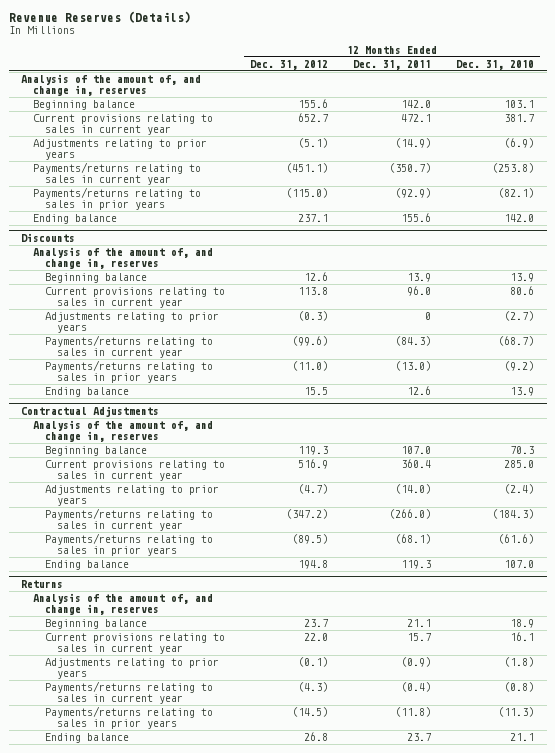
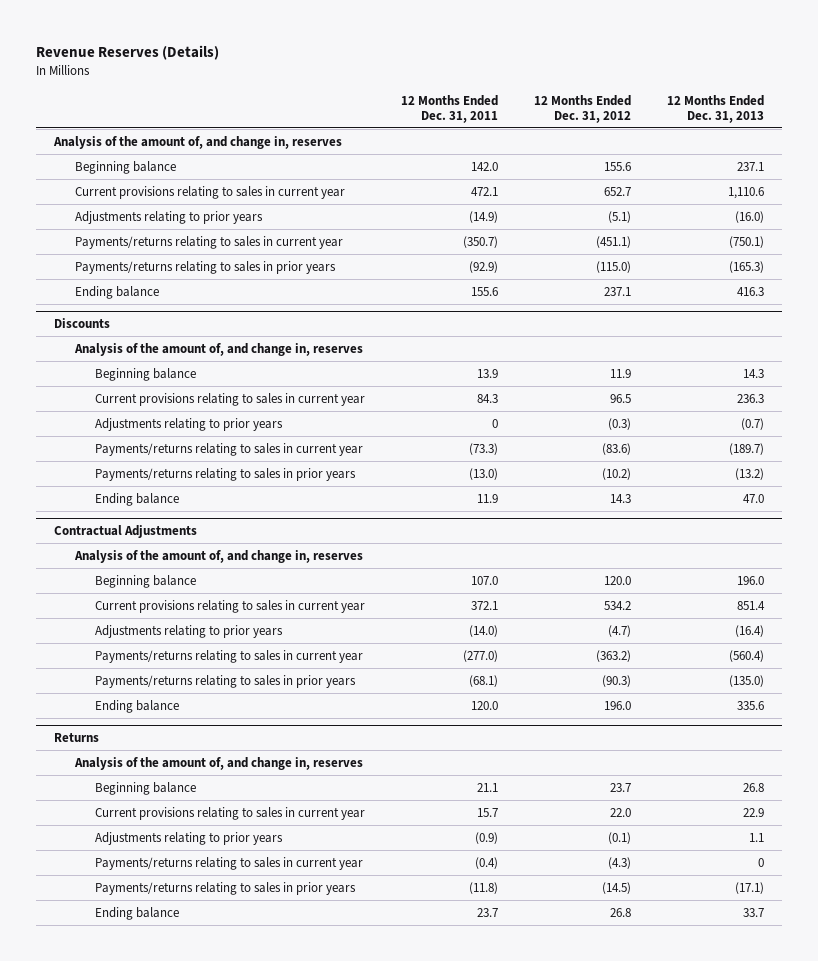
[456,59,535,70] Dec. 31, 2010 -> none
none -> [667,94,765,123] 12 Months Ended Dec. 31, 2013
[304,272,329,282] 12.6 -> [609,368,631,378] 11.9
[298,287,329,296] 113.8 -> [609,393,631,403] 96.5
[407,286,432,297] 96.0 -> [476,393,498,403] 84.3
[292,336,329,347] (99.6) -> [601,442,631,455] (83.6)
[395,336,432,347] (84.3) -> [468,442,498,455] (73.3)
[292,361,329,372] (11.0) -> [601,467,631,480] (10.2)
[304,387,329,396] 15.5 -> [609,493,631,503] 14.3
[407,386,432,396] 12.6 -> [476,493,498,503] 11.9
[298,446,329,456] 119.3 -> [603,575,631,585] 120.0
[298,459,329,470] 516.9 -> [603,600,631,610] 534.2
[401,459,432,469] 360.4 -> [470,600,498,610] 372.1
[286,509,329,520] (347.2) -> [595,649,631,662] (363.2)
[389,509,432,520] (266.0) -> [462,649,498,662] (277.0)
[292,534,329,545] (89.5) -> [601,674,631,687] (90.3)
[298,560,329,570] 194.8 -> [603,700,631,710] 196.0
[401,560,432,570] 119.3 -> [470,700,498,710] 120.0

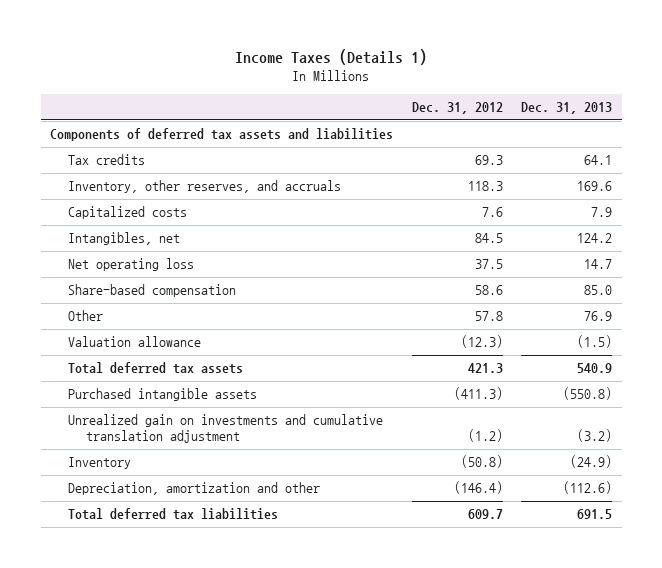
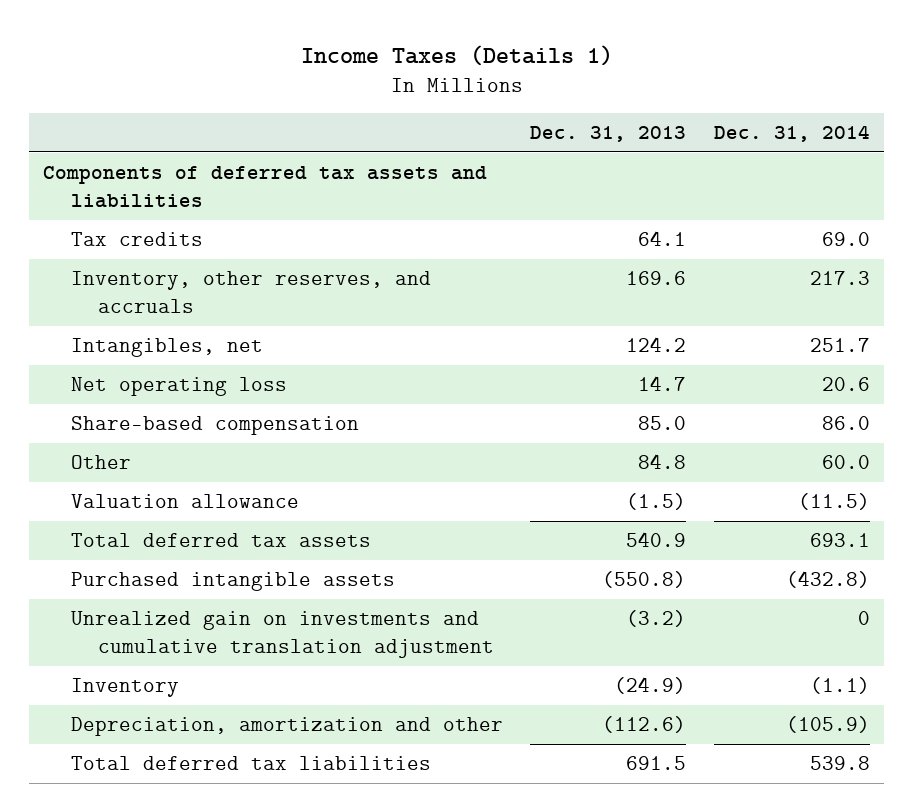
[411,102,503,115] Dec. 31, 2012 -> none
none -> [714,125,871,143] Dec. 31, 2014
[67,206,187,220] Capitalized costs -> none
[584,311,613,322] 76.9 -> [638,453,687,469] 84.8

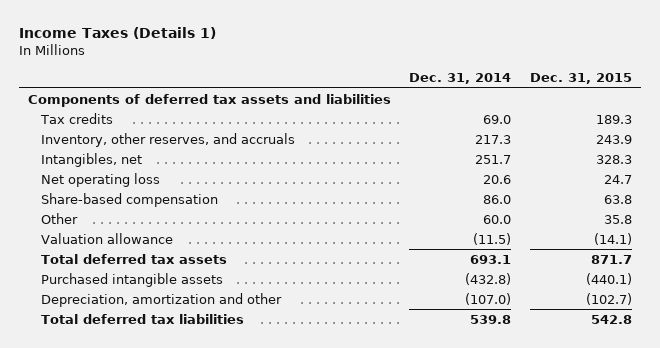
[530,126,687,143] Dec. 31, 2013 -> none
none -> [529,73,632,85] Dec. 31, 2015
[70,610,495,658] Unrealized gain on investments and cumulative translation adjustment -> none
[70,677,179,697] Inventory -> none
[786,715,871,733] (105.9) -> [465,292,512,305] (107.0)

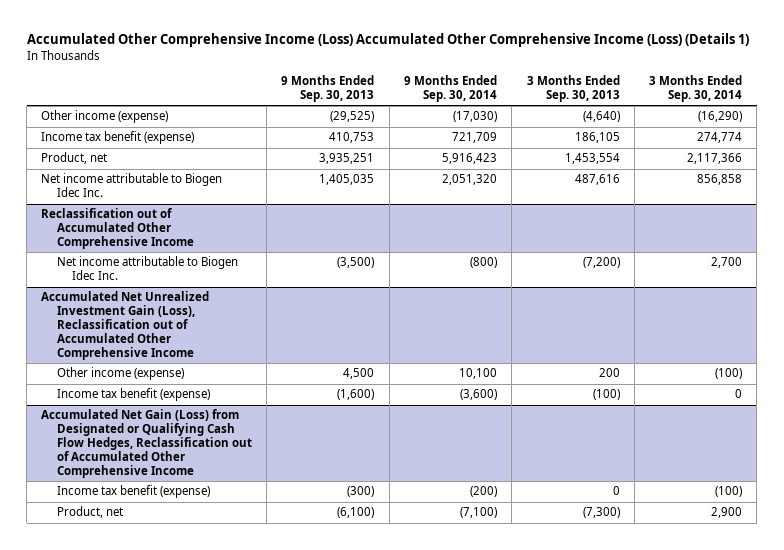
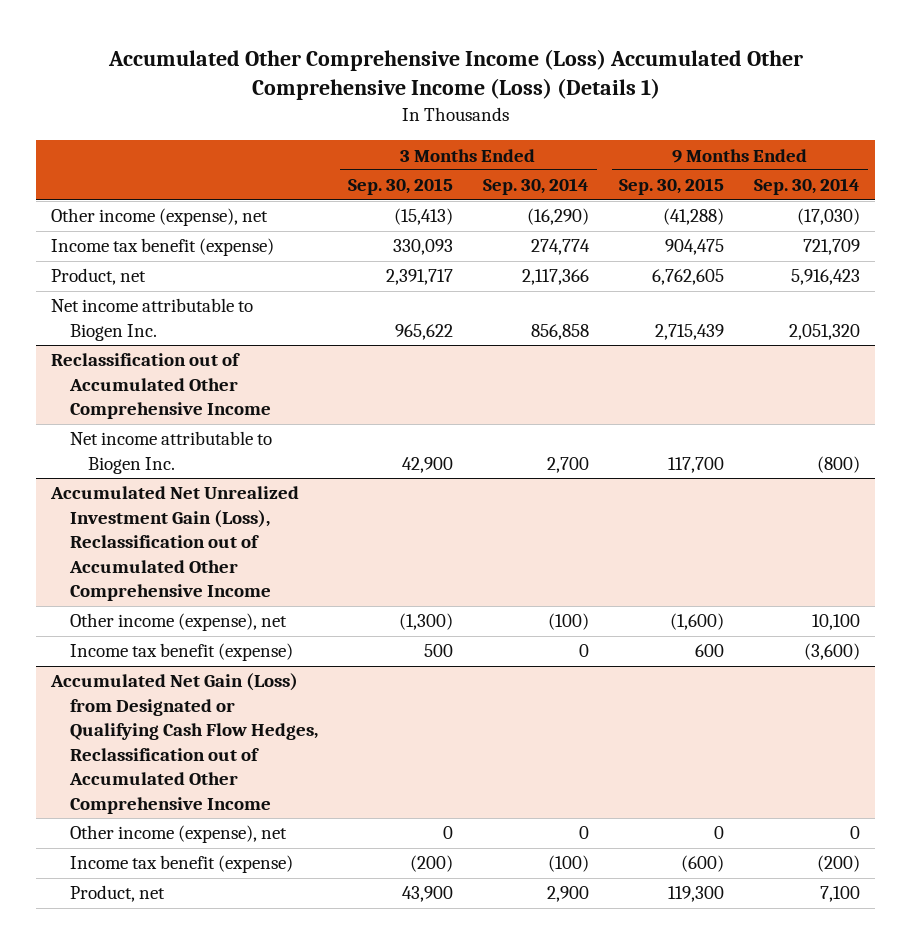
[281,75,375,103] 9 Months Ended Sep. 30, 2013 -> none
[526,75,620,103] 3 Months Ended Sep. 30, 2013 -> none
none -> [347,178,453,196] Sep. 30, 2015
none -> [619,178,725,196] Sep. 30, 2015
[41,110,169,124] Other income (expense) -> [51,208,269,227] Other income (expense), net
[41,173,223,198] Net income attributable to Biogen Idec Inc. -> [51,298,254,341] Net income attributable to Biogen Inc.
[56,256,238,281] Net income attributable to Biogen Idec Inc. -> [69,431,272,474] Net income attributable to Biogen Inc.
[56,367,184,381] Other income (expense) -> [69,613,287,632] Other income (expense), net
none -> [69,825,287,844] Other income (expense), net
[460,507,498,519] (7,100) -> [820,886,861,903] 7,100

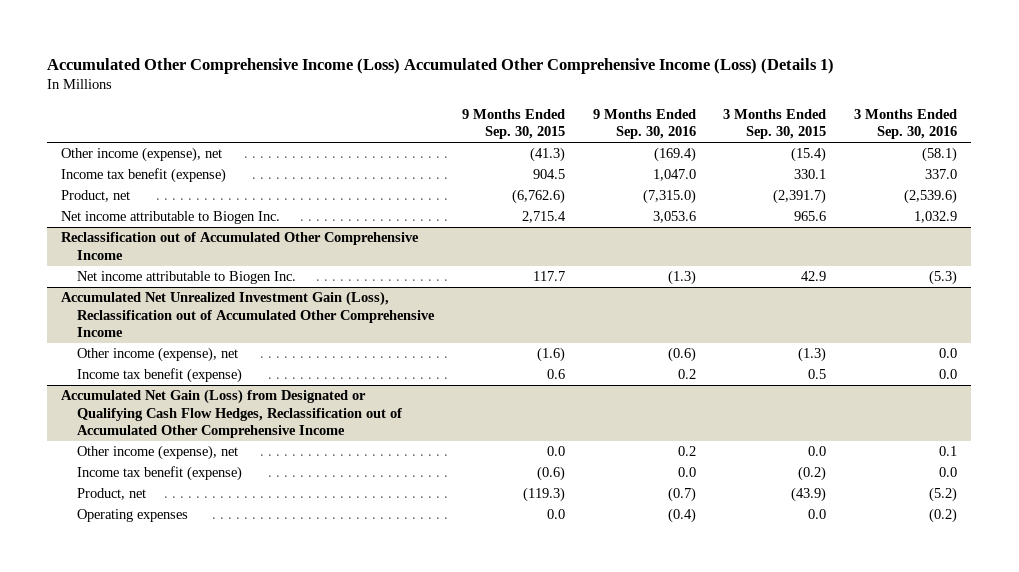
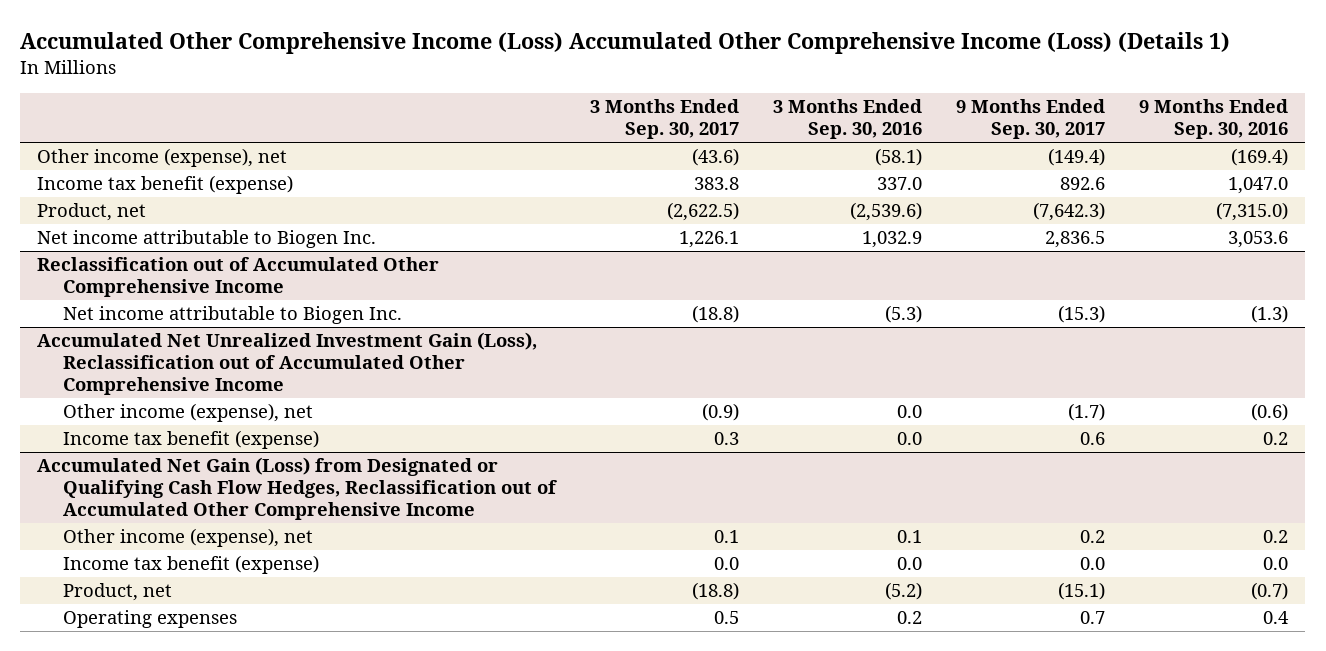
[461,108,565,140] 9 Months Ended Sep. 30, 2015 -> none
[723,108,827,140] 3 Months Ended Sep. 30, 2015 -> none
none -> [589,99,739,140] 3 Months Ended Sep. 30, 2017
none -> [956,99,1106,140] 9 Months Ended Sep. 30, 2017
[667,508,696,524] (0.4) -> [1263,611,1290,625] 0.4
[929,508,958,524] (0.2) -> [897,611,923,625] 0.2

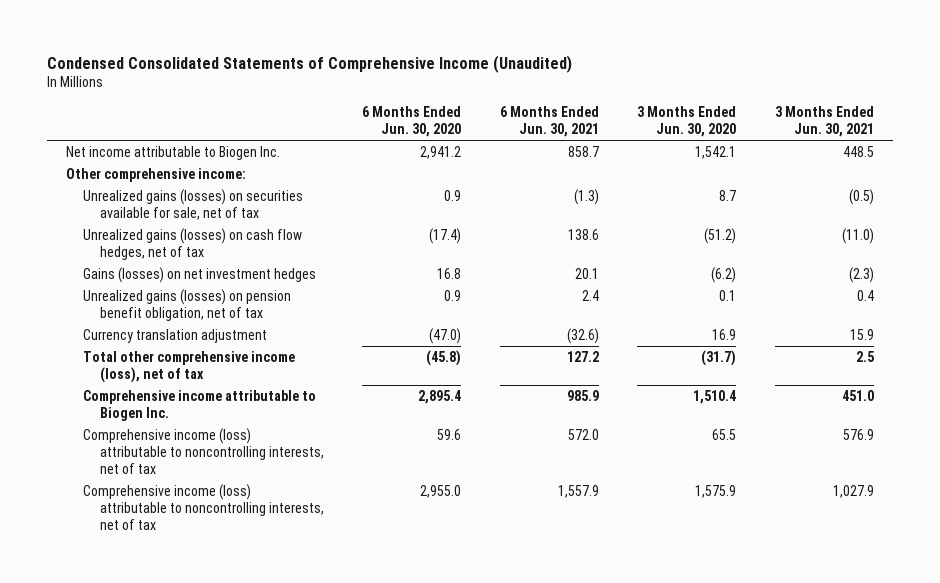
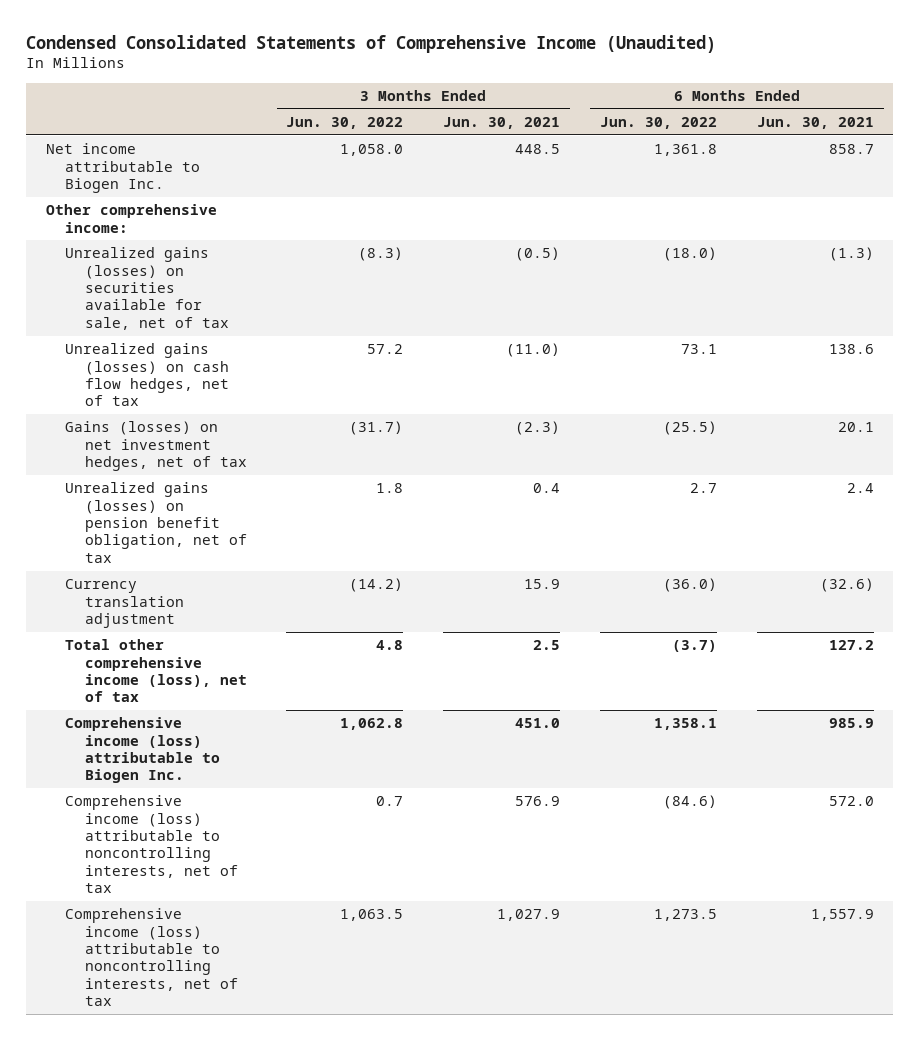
[362,106,462,138] 6 Months Ended Jun. 30, 2020 -> none
[637,106,737,138] 3 Months Ended Jun. 30, 2020 -> none
none -> [286,117,404,130] Jun. 30, 2022
none -> [599,117,717,130] Jun. 30, 2022
[83,266,317,283] Gains (losses) on net investment hedges -> [65,421,247,472] Gains (losses) on net investment hedges, net of tax
[83,389,317,422] Comprehensive income attributable to Biogen Inc. -> [65,717,220,784] Comprehensive income (loss) attributable to Biogen Inc.

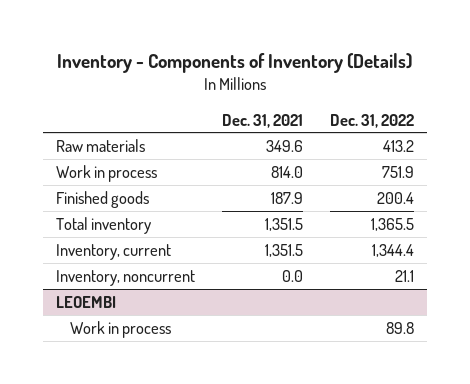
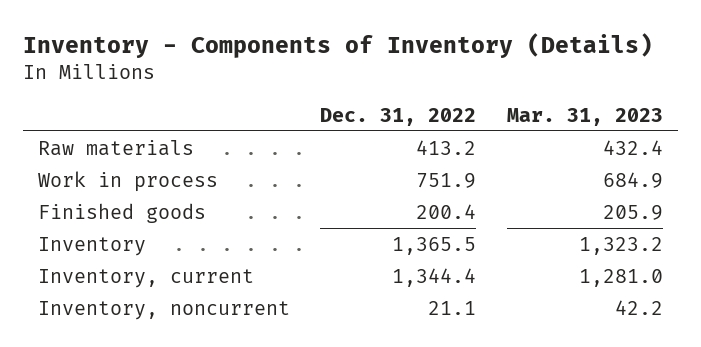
[222,113,304,128] Dec. 31, 2021 -> none
none -> [506,107,663,126] Mar. 31, 2023
[56,216,152,234] Total inventory -> [37,236,146,256] Inventory
[56,295,117,308] LEOEMBI -> none
[70,320,172,338] Work in process -> none

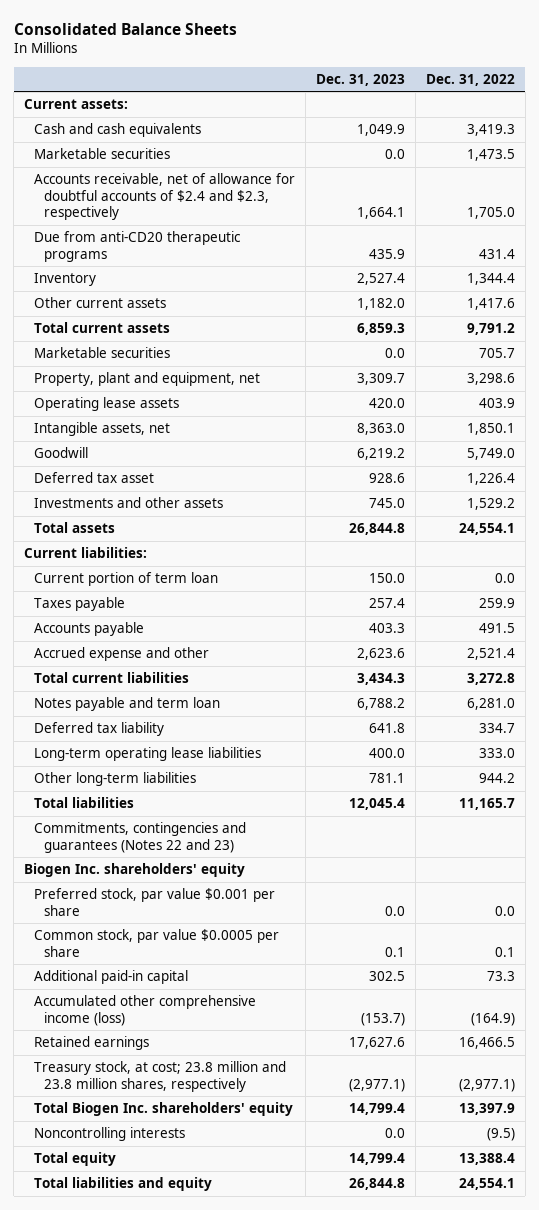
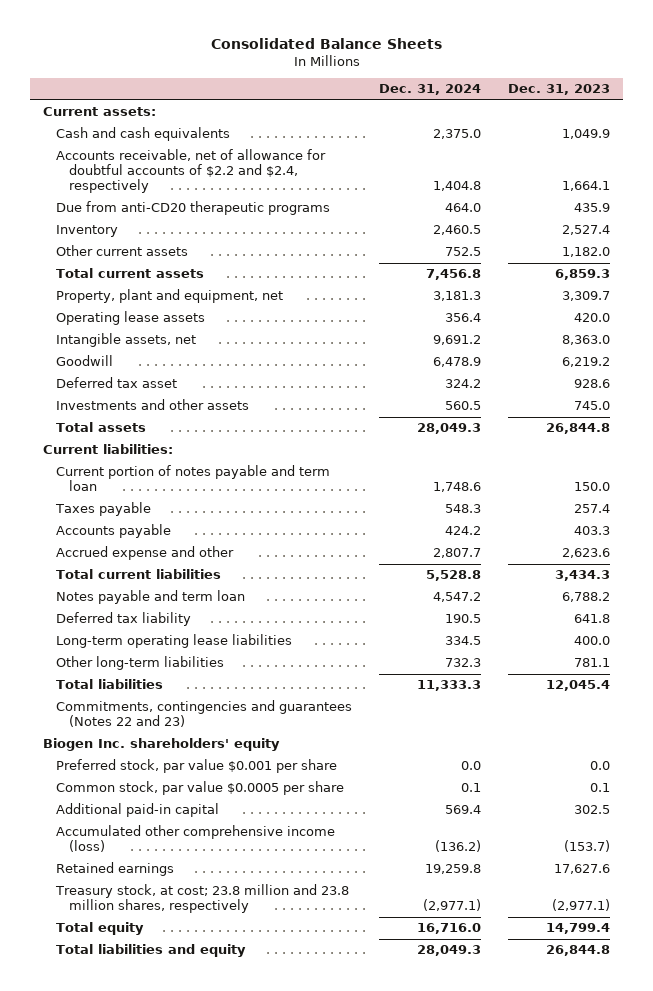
[425,73,515,86] Dec. 31, 2022 -> none
none -> [378,84,481,96] Dec. 31, 2024
[33,148,170,160] Marketable securities -> none
[33,173,295,221] Accounts receivable, net of allowance for doubtful accounts of $2.4 and $2.3, respectively -> [56,149,327,194] Accounts receivable, net of allowance for doubtful accounts of $2.2 and $2.4, respectively
[33,347,170,359] Marketable securities -> none
[33,572,218,587] Current portion of term loan -> [56,465,331,492] Current portion of notes payable and term loan
[33,1102,293,1117] Total Biogen Inc. shareholders' equity -> none
[33,1127,185,1142] Noncontrolling interests -> none

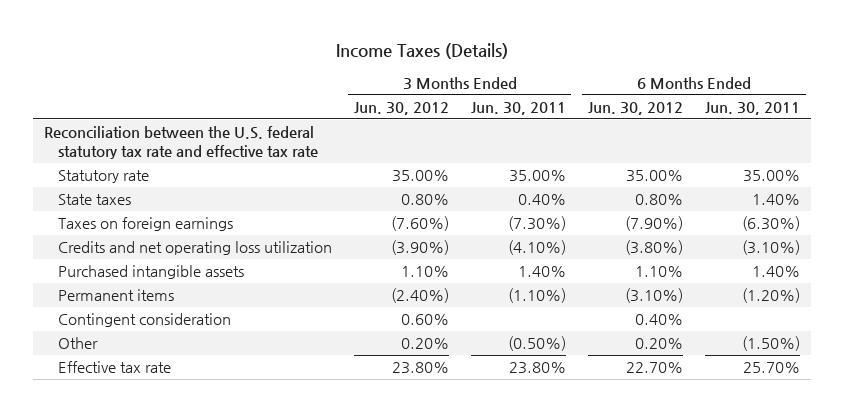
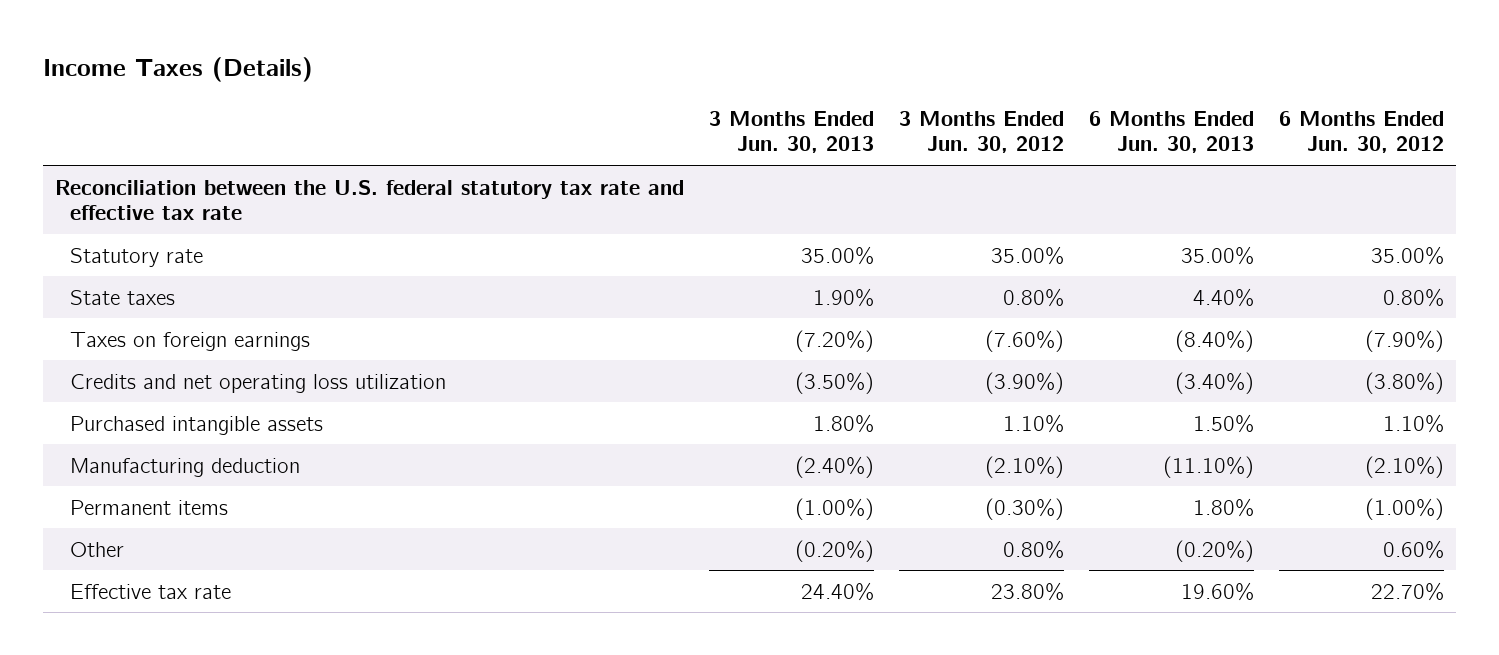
[470,102,566,116] Jun. 30, 2011 -> none
[705,102,801,116] Jun. 30, 2011 -> none
none -> [709,110,875,154] 3 Months Ended Jun. 30, 2013
none -> [1089,110,1255,154] 6 Months Ended Jun. 30, 2013
[57,313,231,328] Contingent consideration -> none
none -> [70,457,301,477] Manufacturing deduction
[390,288,449,304] (2.40%) -> [985,497,1065,520] (0.30%)
[624,288,683,304] (3.10%) -> [1364,497,1444,520] (1.00%)
[400,338,449,350] 0.20% -> [1003,539,1065,559] 0.80%
[634,338,683,350] 0.20% -> [1382,539,1444,559] 0.60%

